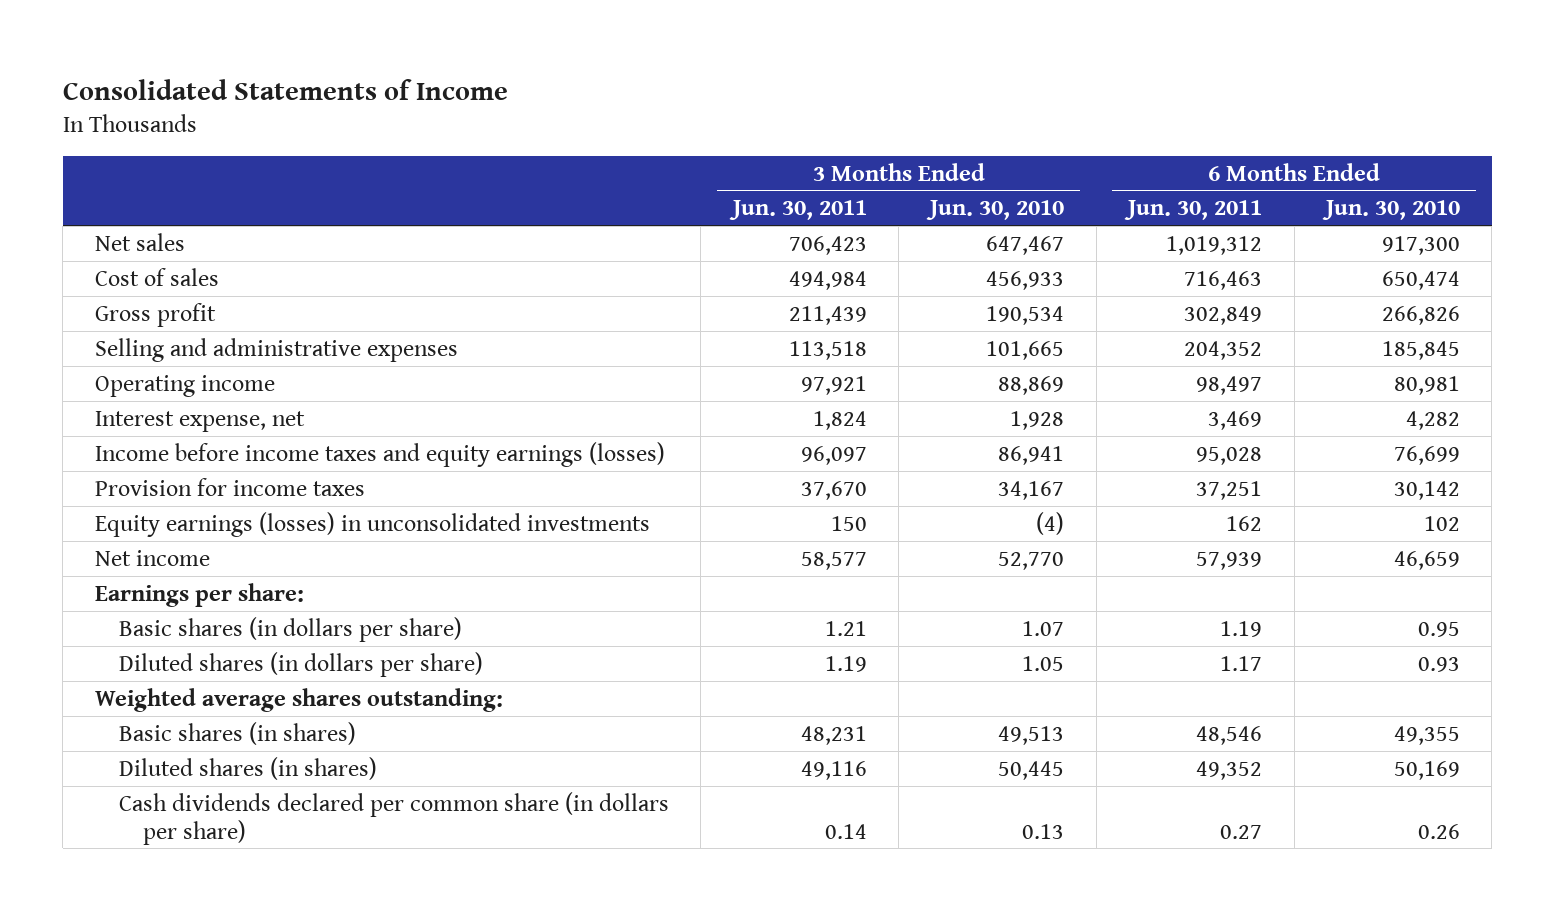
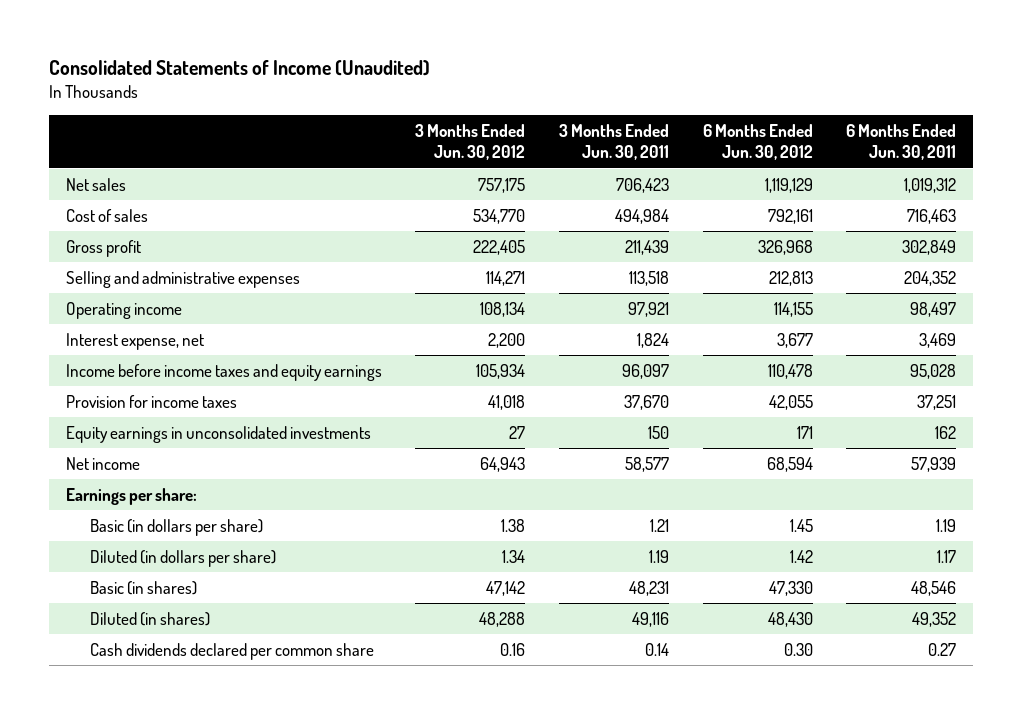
[62,78,508,100] Consolidated Statements of Income -> [48,60,430,77] Consolidated Statements of Income (Unaudited)
[926,200,1065,221] Jun. 30, 2010 -> none
[1321,200,1460,221] Jun. 30, 2010 -> none
none -> [415,123,526,161] 3 Months Ended Jun. 30, 2012
none -> [702,123,813,161] 6 Months Ended Jun. 30, 2012
[94,441,665,467] Income before income taxes and equity earnings (losses) -> [65,363,382,381] Income before income taxes and equity earnings
[94,511,650,537] Equity earnings (losses) in unconsolidated investments -> [65,425,371,443] Equity earnings in unconsolidated investments
[94,687,503,712] Weighted average shares outstanding: -> none
[119,616,463,642] Basic shares (in dollars per share) -> [90,518,264,536] Basic (in dollars per share)
[119,651,484,677] Diluted shares (in dollars per share) -> [90,549,277,567] Diluted (in dollars per share)
[119,721,357,745] Basic shares (in shares) -> [90,580,198,595] Basic (in shares)
[119,756,378,780] Diluted shares (in shares) -> [90,611,211,626] Diluted (in shares)
[119,791,670,845] Cash dividends declared per common share (in dollars per share) -> [90,642,375,660] Cash dividends declared per common share

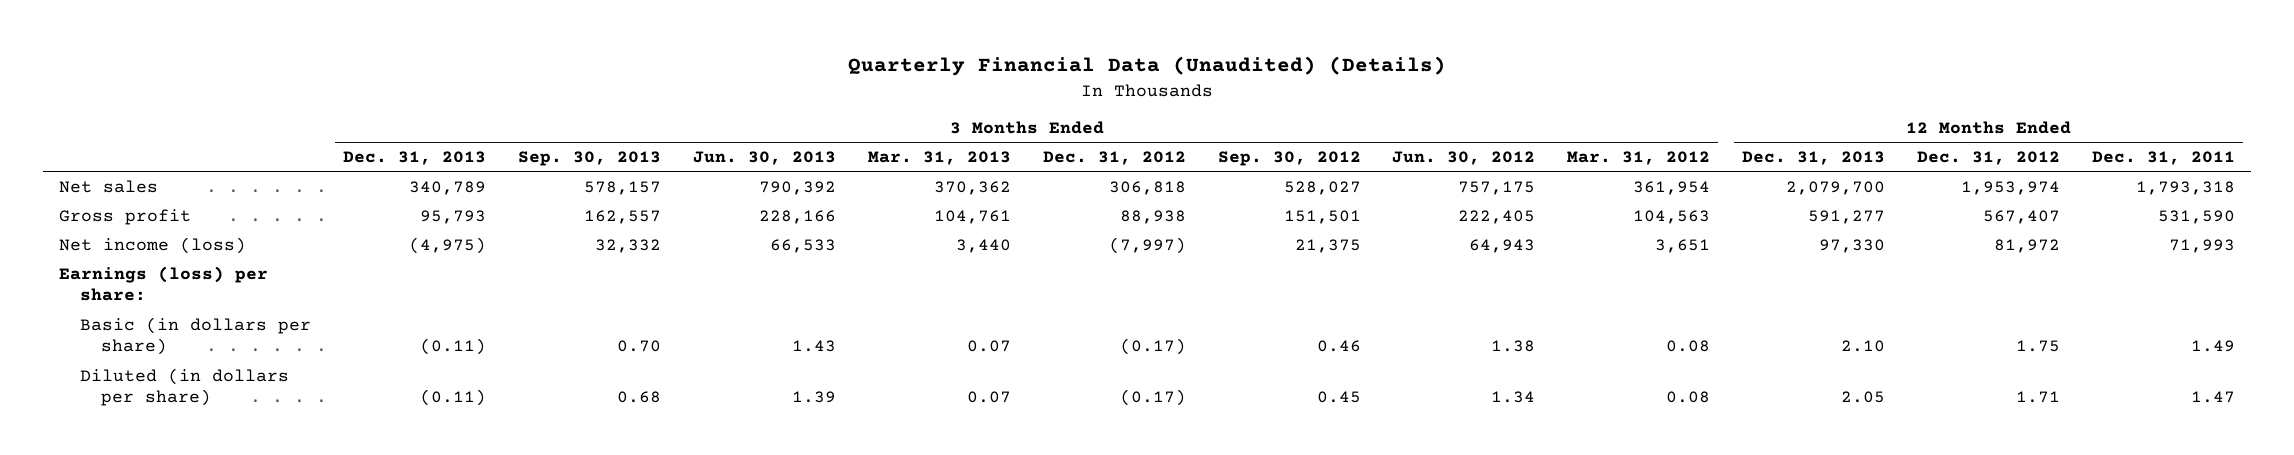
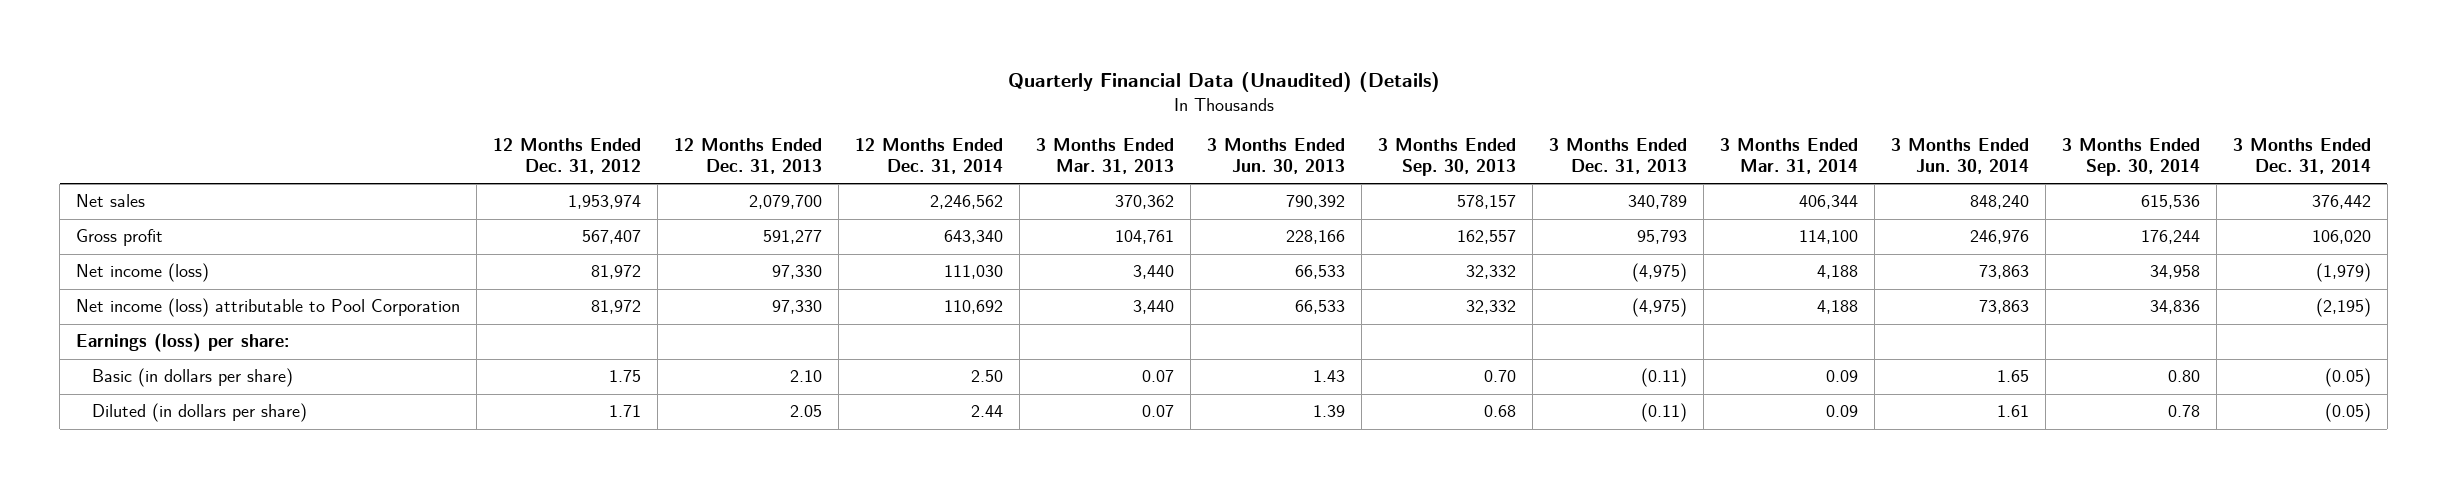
[1042,151,1186,166] Dec. 31, 2012 -> none
[1217,151,1361,167] Sep. 30, 2012 -> none
[1392,151,1536,166] Jun. 30, 2012 -> none
[1567,151,1711,166] Mar. 31, 2012 -> none
[2092,151,2236,166] Dec. 31, 2011 -> none
none -> [855,138,1004,175] 12 Months Ended Dec. 31, 2014
none -> [1720,138,1859,175] 3 Months Ended Mar. 31, 2014
none -> [1891,138,2030,175] 3 Months Ended Jun. 30, 2014
none -> [2062,138,2201,177] 3 Months Ended Sep. 30, 2014
none -> [2233,138,2372,175] 3 Months Ended Dec. 31, 2014
none -> [76,298,461,318] Net income (loss) attributable to Pool Corporation

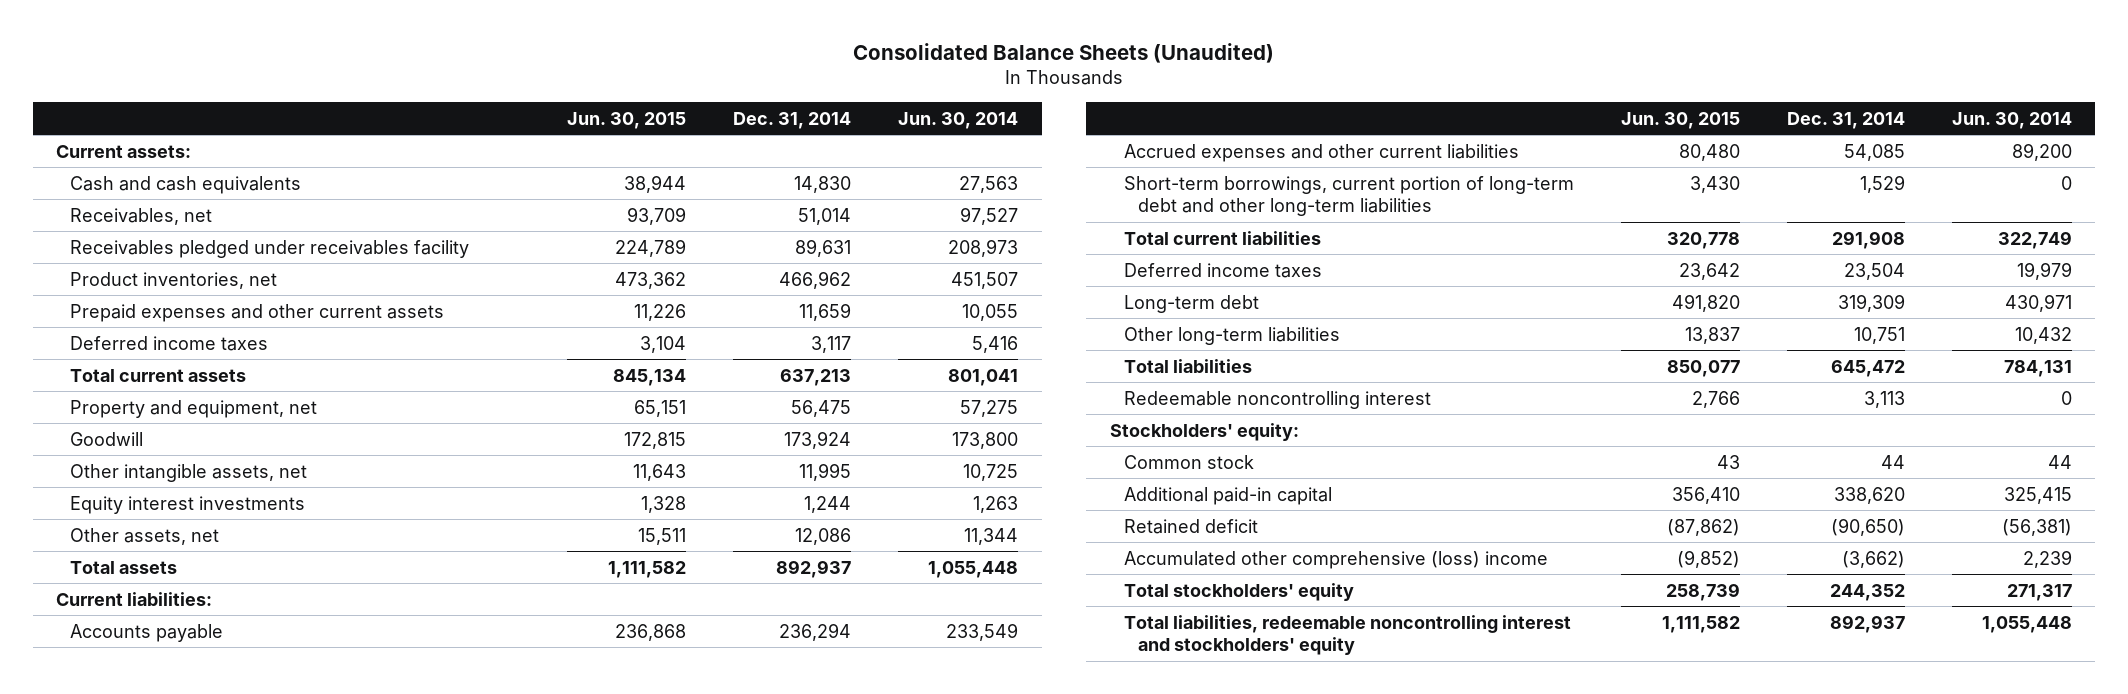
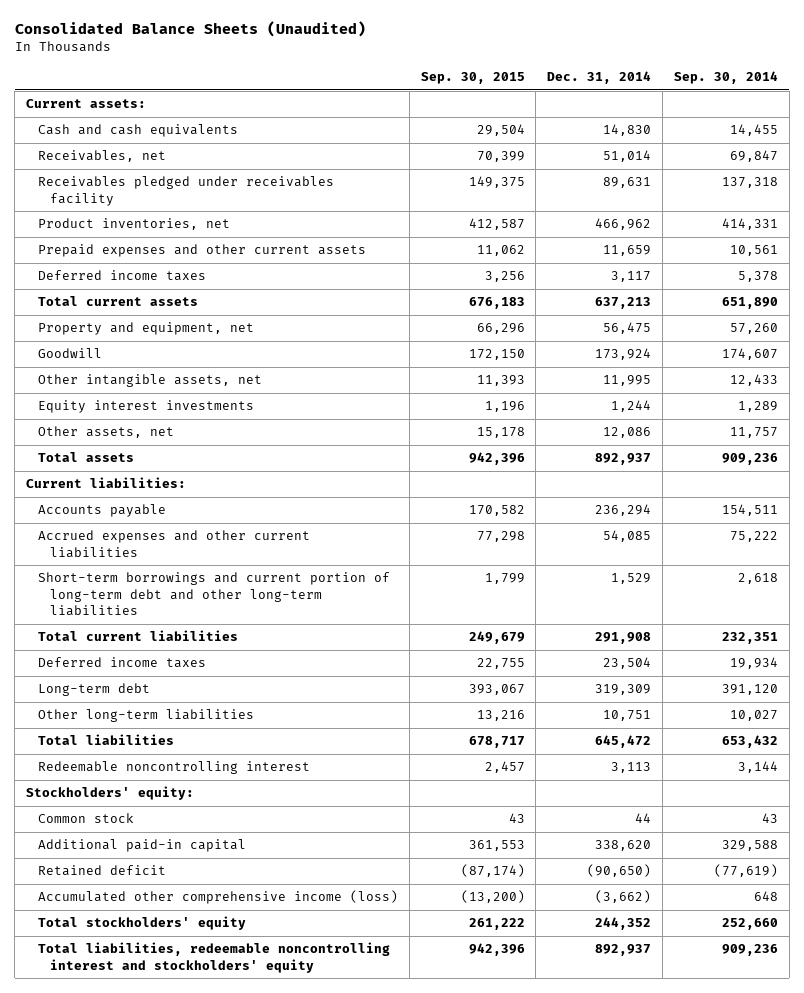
[567,111,687,129] Jun. 30, 2015 -> none
[898,111,1019,129] Jun. 30, 2014 -> none
none -> [420,72,525,85] Sep. 30, 2015
none -> [673,71,778,85] Sep. 30, 2014
[1123,175,1574,217] Short-term borrowings, current portion of long-term debt and other long-term liabilities -> [37,572,390,617] Short-term borrowings and current portion of long-term debt and other long-term liabilities
[1123,550,1548,569] Accumulated other comprehensive (loss) income -> [37,890,398,905] Accumulated other comprehensive income (loss)

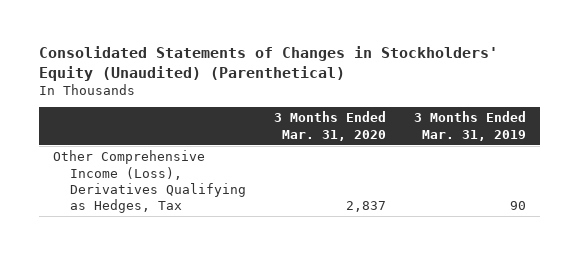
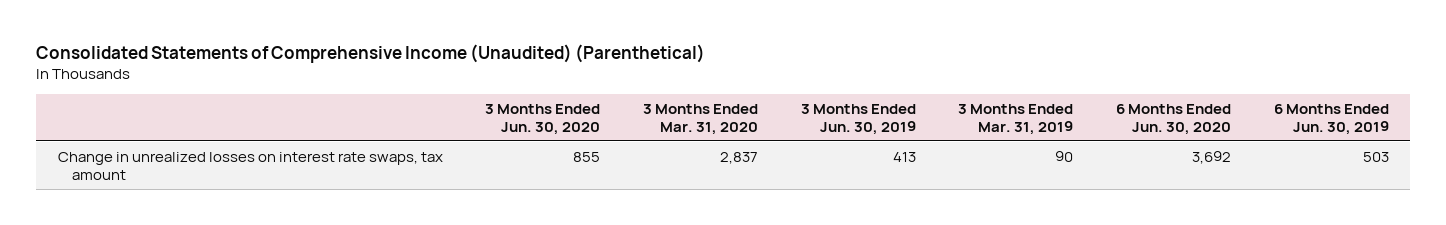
[39,46,499,81] Consolidated Statements of Changes in Stockholders' Equity (Unaudited) (Parenthetical) -> [36,44,706,64] Consolidated Statements of Comprehensive Income (Unaudited) (Parenthetical)
none -> [485,103,601,135] 3 Months Ended Jun. 30, 2020
none -> [800,103,916,135] 3 Months Ended Jun. 30, 2019
none -> [1115,103,1231,135] 6 Months Ended Jun. 30, 2020
none -> [1273,103,1389,135] 6 Months Ended Jun. 30, 2019
[53,150,246,213] Other Comprehensive Income (Loss), Derivatives Qualifying as Hedges, Tax -> [57,151,443,180] Change in unrealized losses on interest rate swaps, tax amount

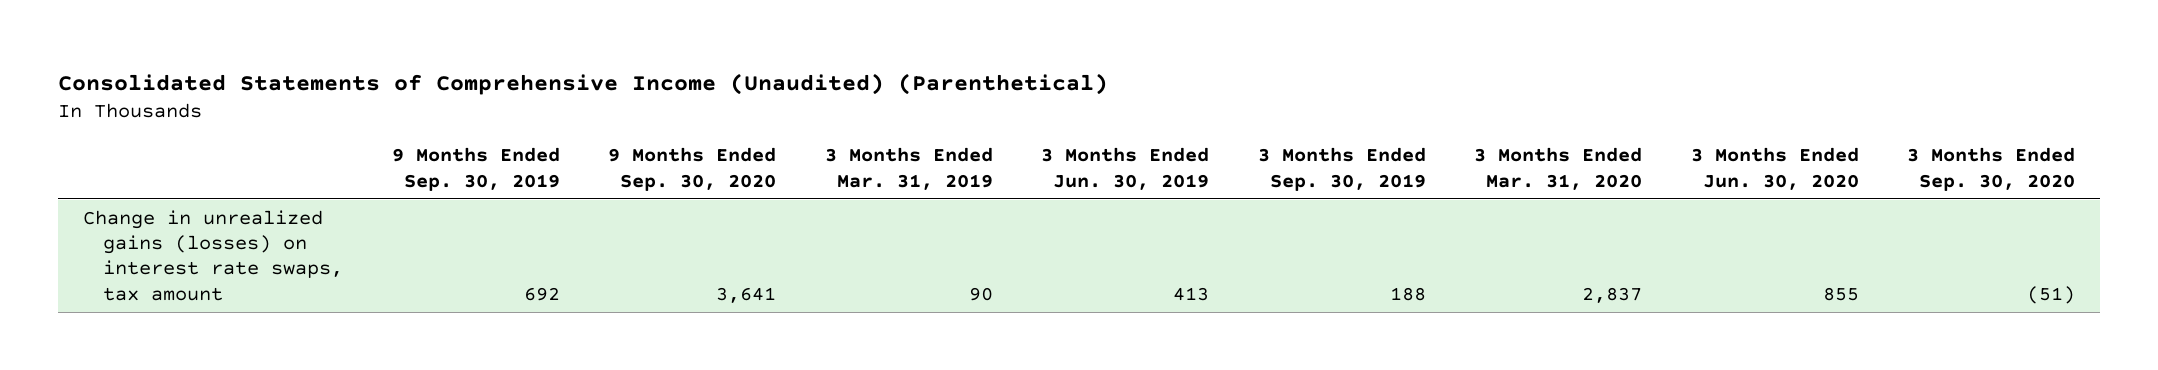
[1115,103,1231,135] 6 Months Ended Jun. 30, 2020 -> none
[1273,103,1389,135] 6 Months Ended Jun. 30, 2019 -> none
none -> [391,147,560,191] 9 Months Ended Sep. 30, 2019
none -> [608,147,777,191] 9 Months Ended Sep. 30, 2020
none -> [1257,147,1426,191] 3 Months Ended Sep. 30, 2019
none -> [1907,147,2076,191] 3 Months Ended Sep. 30, 2020
[57,151,443,180] Change in unrealized losses on interest rate swaps, tax amount -> [82,209,344,301] Change in unrealized gains (losses) on interest rate swaps, tax amount

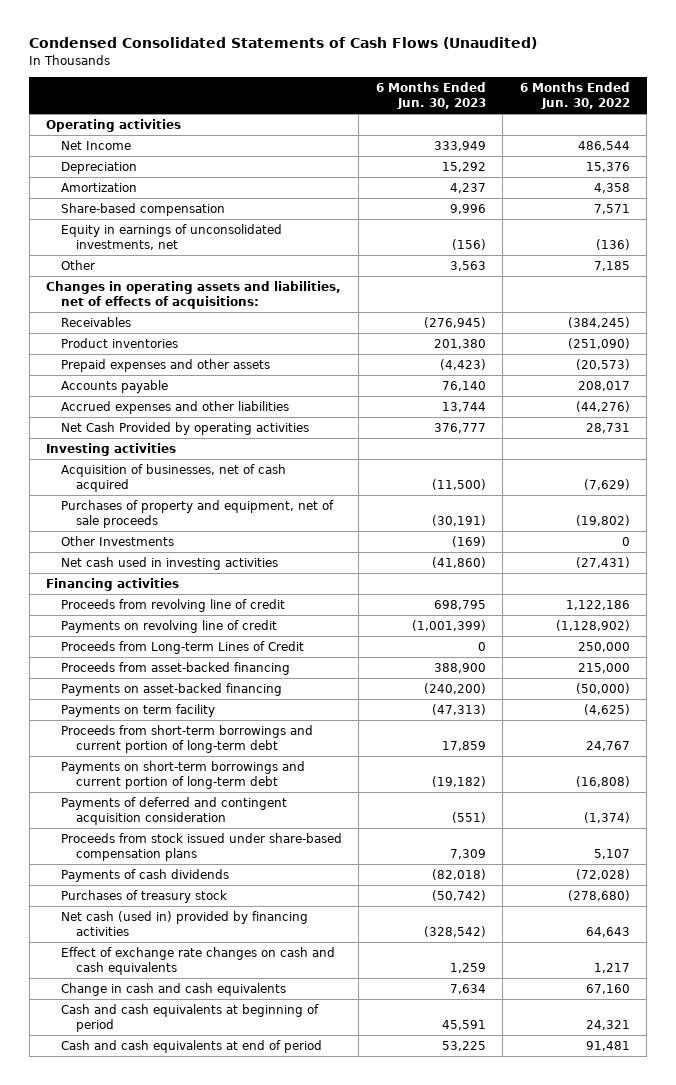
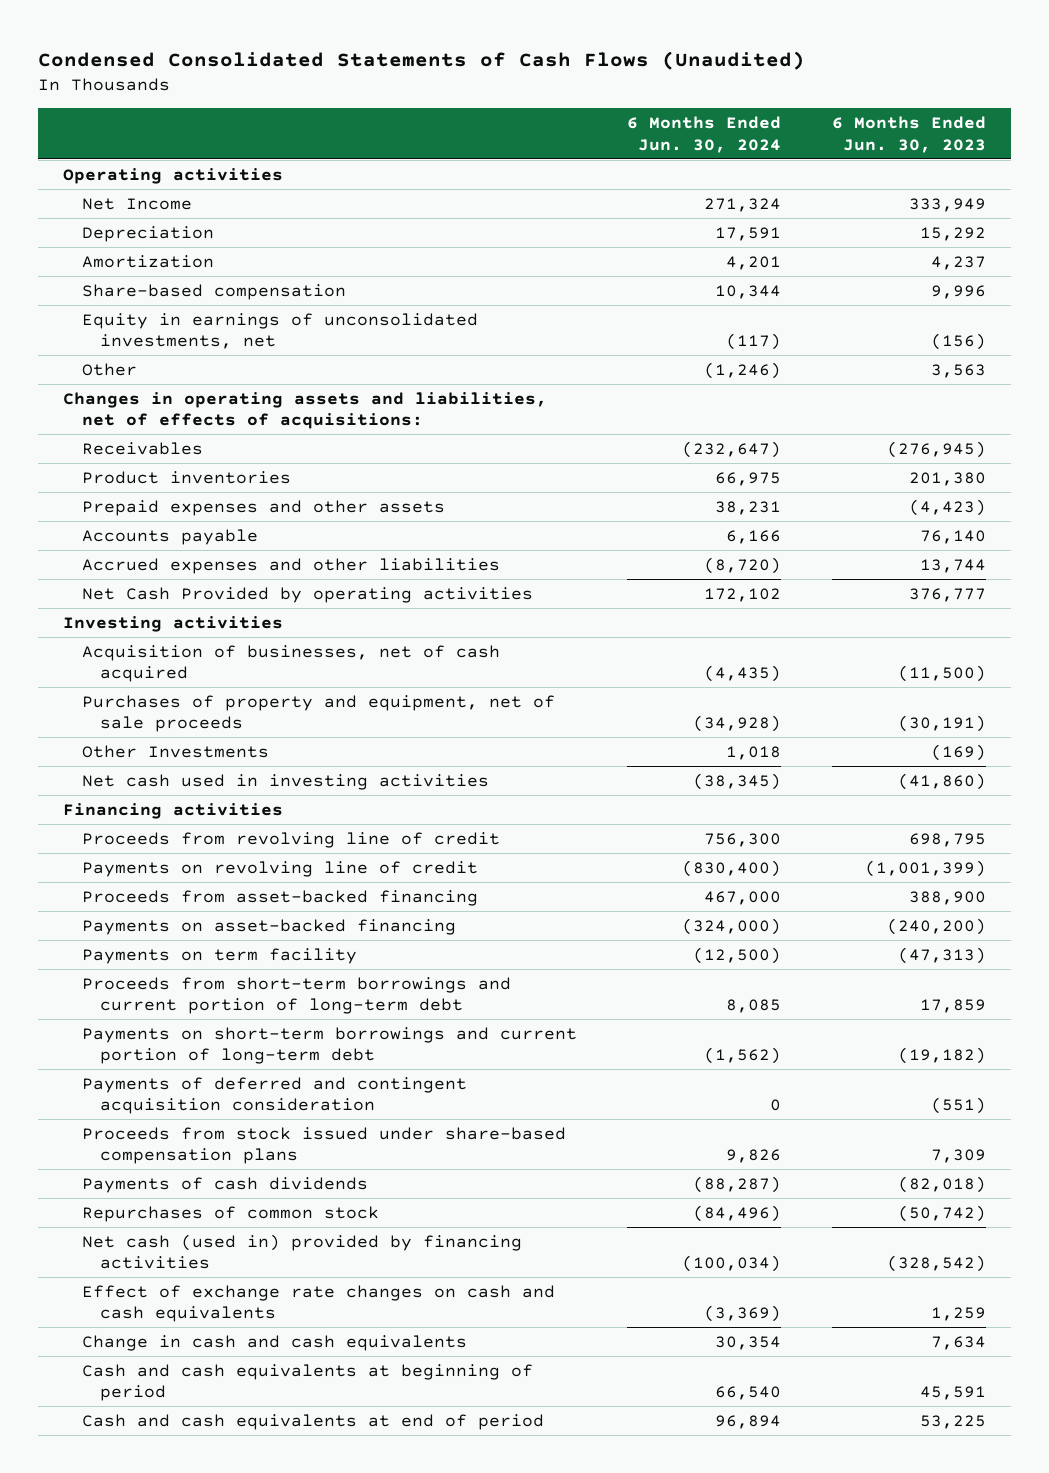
[519,81,630,110] 6 Months Ended Jun. 30, 2022 -> none
none -> [627,115,782,153] 6 Months Ended Jun. 30, 2024
[61,640,305,654] Proceeds from Long-term Lines of Credit -> none
[61,889,228,903] Purchases of treasury stock -> [81,1205,379,1222] Repurchases of common stock

